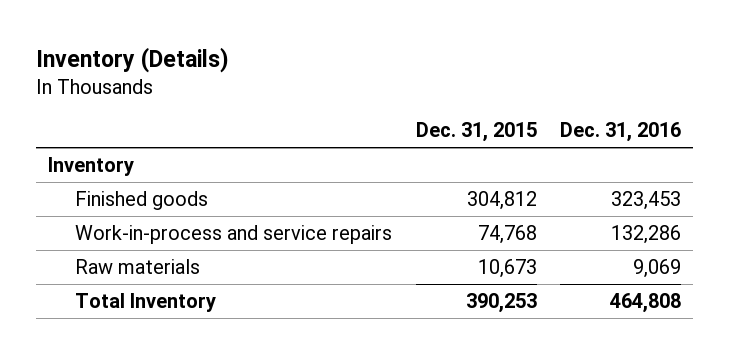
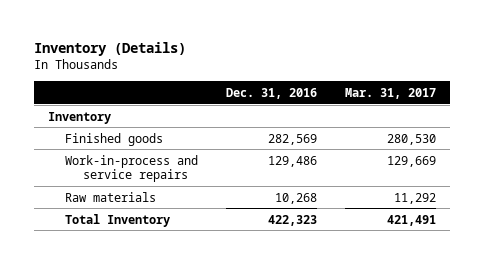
[415,122,537,143] Dec. 31, 2015 -> none
none -> [345,87,437,99] Mar. 31, 2017
[611,190,682,210] 323,453 -> [268,133,318,145] 282,569
[611,224,682,244] 132,286 -> [268,155,318,167] 129,486
[633,258,682,278] 9,069 -> [275,192,318,204] 10,268
[610,292,682,313] 464,808 -> [268,214,318,226] 422,323

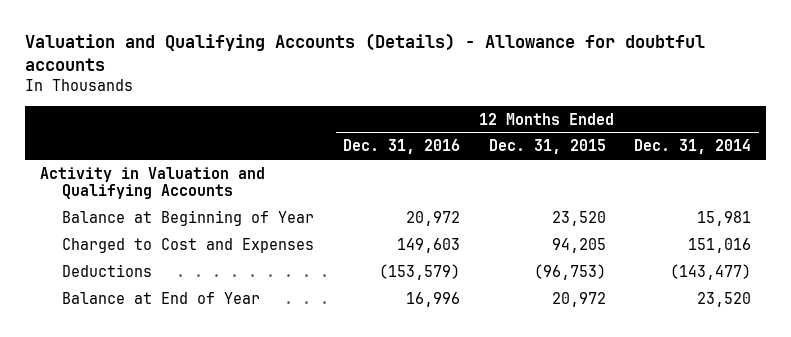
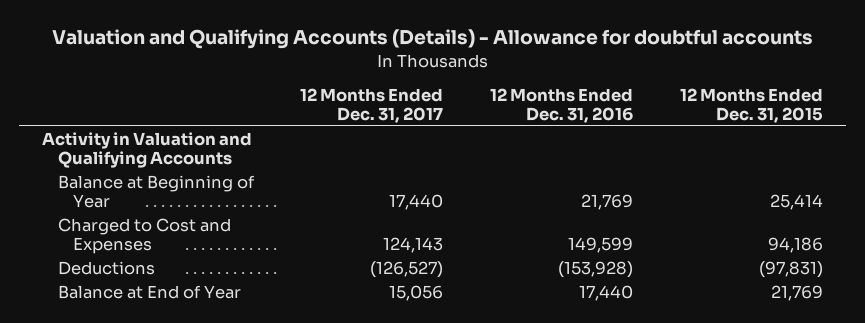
[634,139,752,155] Dec. 31, 2014 -> none
none -> [300,87,444,123] 12 Months Ended Dec. 31, 2017
[406,210,461,226] 20,972 -> [581,193,634,210] 21,769
[551,210,606,226] 23,520 -> [769,193,823,210] 25,414
[397,237,461,253] 149,603 -> [568,236,634,253] 149,599
[551,237,606,253] 94,205 -> [767,236,823,253] 94,186
[379,263,461,280] (153,579) -> [558,260,634,278] (153,928)
[533,263,606,280] (96,753) -> [758,260,823,278] (97,831)
[406,291,461,307] 16,996 -> [579,284,634,301] 17,440
[551,291,606,307] 20,972 -> [770,284,823,301] 21,769

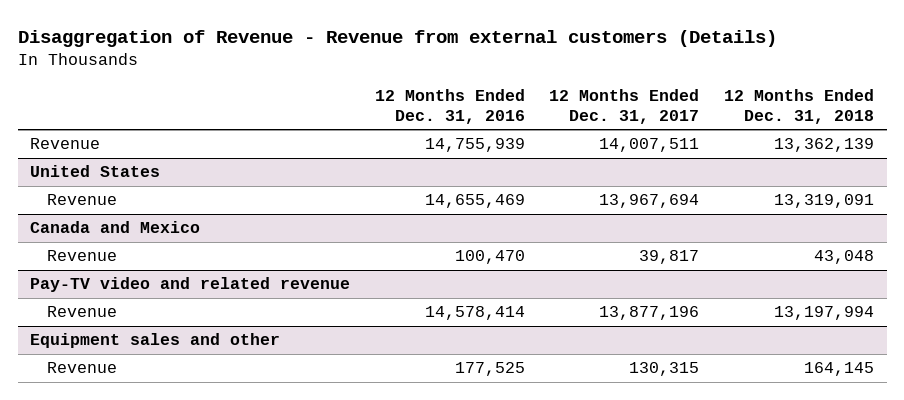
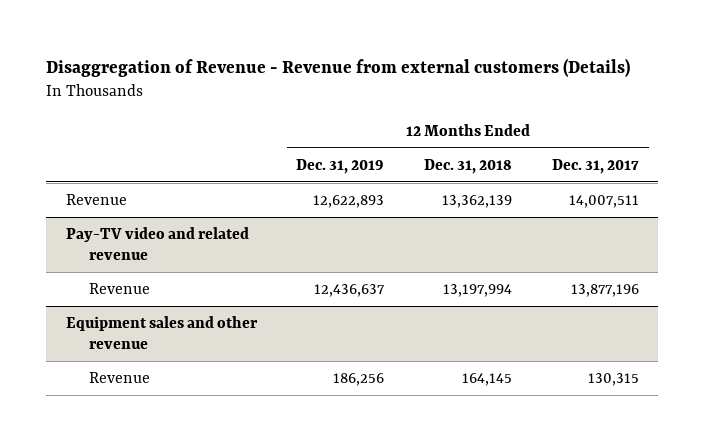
[374,88,525,125] 12 Months Ended Dec. 31, 2016 -> none
none -> [296,158,385,174] Dec. 31, 2019
[29,165,160,178] United States -> none
[47,194,118,206] Revenue -> none
[29,221,200,234] Canada and Mexico -> none
[47,250,118,262] Revenue -> none
[29,333,280,349] Equipment sales and other -> [65,315,258,349] Equipment sales and other revenue

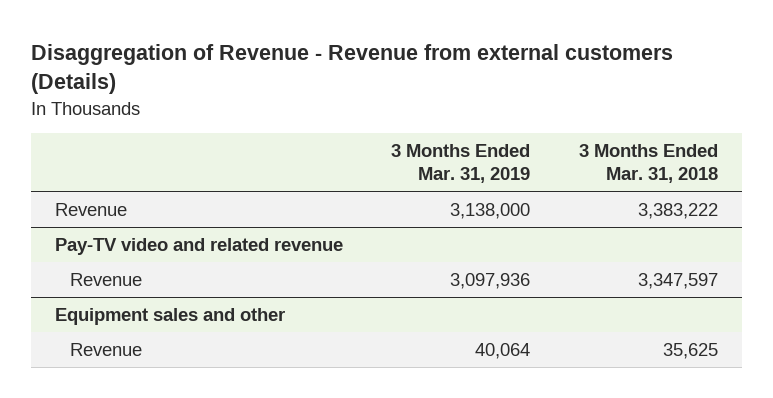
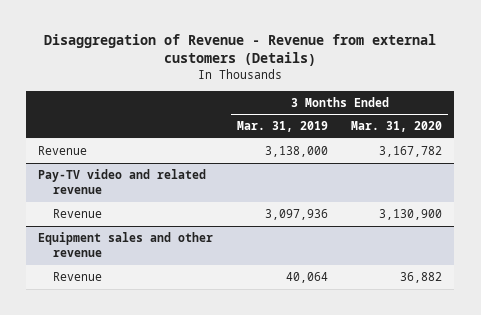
[578,144,718,184] 3 Months Ended Mar. 31, 2018 -> none
none -> [351,121,443,133] Mar. 31, 2020
[55,307,286,325] Equipment sales and other -> [38,231,214,258] Equipment sales and other revenue

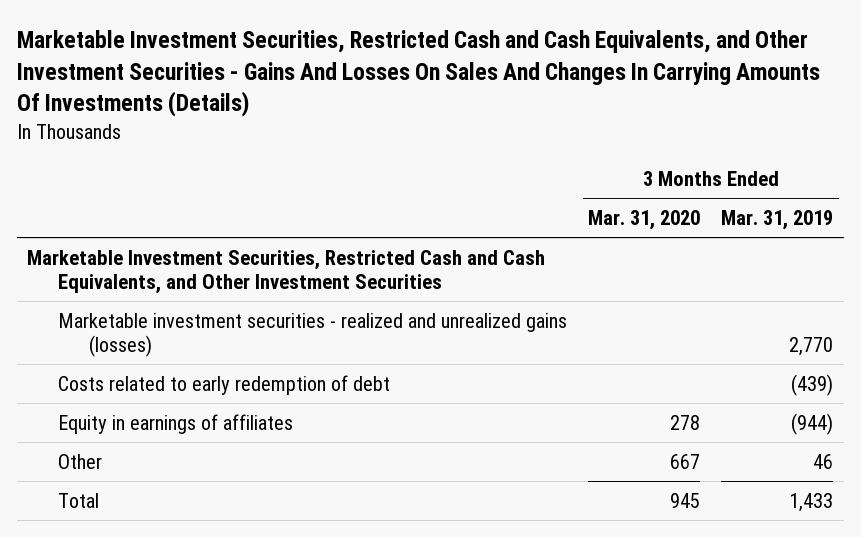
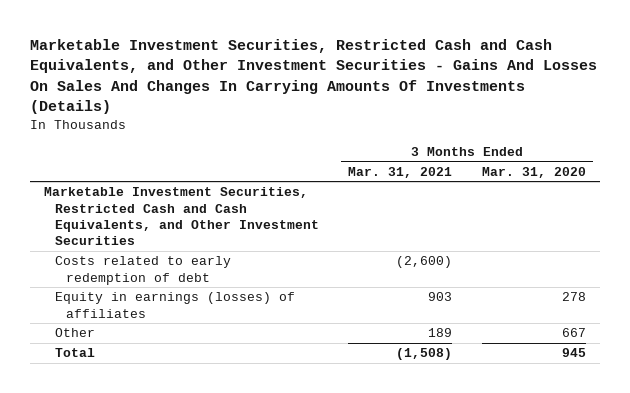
[721,210,834,231] Mar. 31, 2019 -> none
none -> [348,166,453,178] Mar. 31, 2021
[57,312,567,357] Marketable investment securities - realized and unrealized gains (losses) -> none
[57,413,293,434] Equity in earnings of affiliates -> [55,292,296,318] Equity in earnings (losses) of affiliates

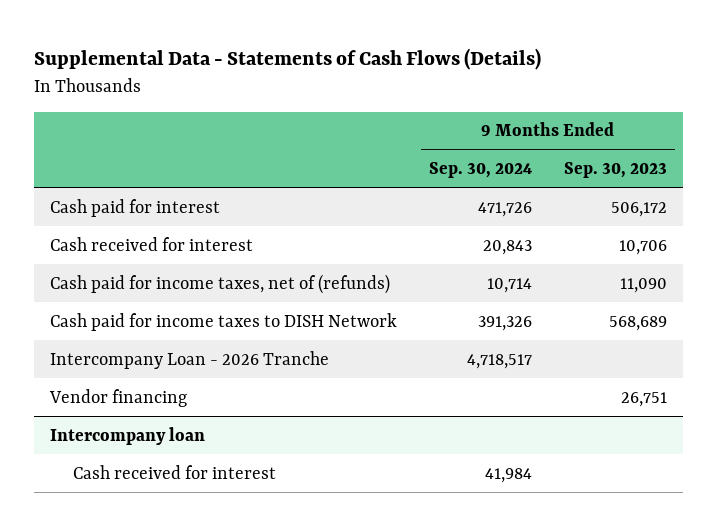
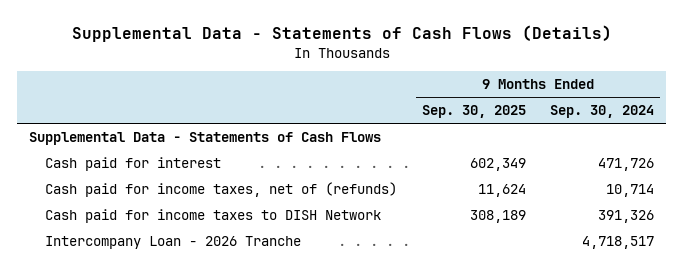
[564,162,668,179] Sep. 30, 2023 -> none
none -> [421,105,526,119] Sep. 30, 2025
none -> [29,131,382,145] Supplemental Data - Statements of Cash Flows
[49,236,253,251] Cash received for interest -> none
[48,388,187,407] Vendor financing -> none
[49,426,205,445] Intercompany loan -> none
[72,464,276,479] Cash received for interest -> none

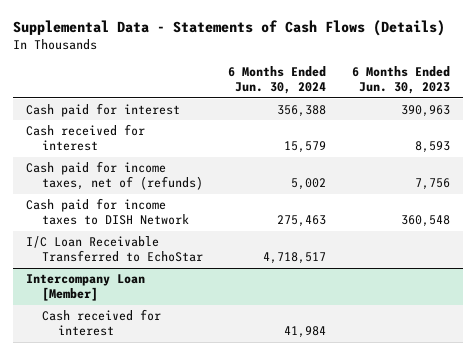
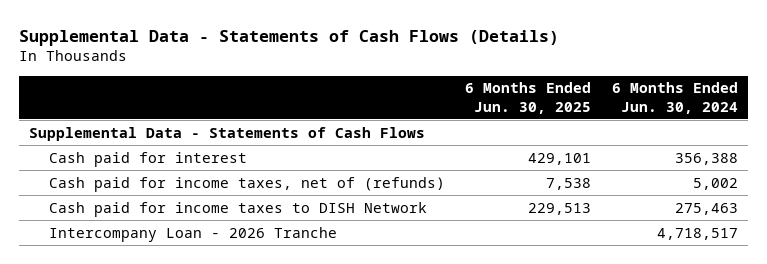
[352,66,451,95] 6 Months Ended Jun. 30, 2023 -> none
none -> [465,82,592,114] 6 Months Ended Jun. 30, 2025
none -> [29,126,426,141] Supplemental Data - Statements of Cash Flows
[25,124,145,152] Cash received for interest -> none
[25,274,145,302] Intercompany Loan [Member] -> none
[41,309,161,337] Cash received for interest -> none
[25,236,203,263] I/C Loan Receivable Transferred to EchoStar -> [48,226,337,242] Intercompany Loan - 2026 Tranche

